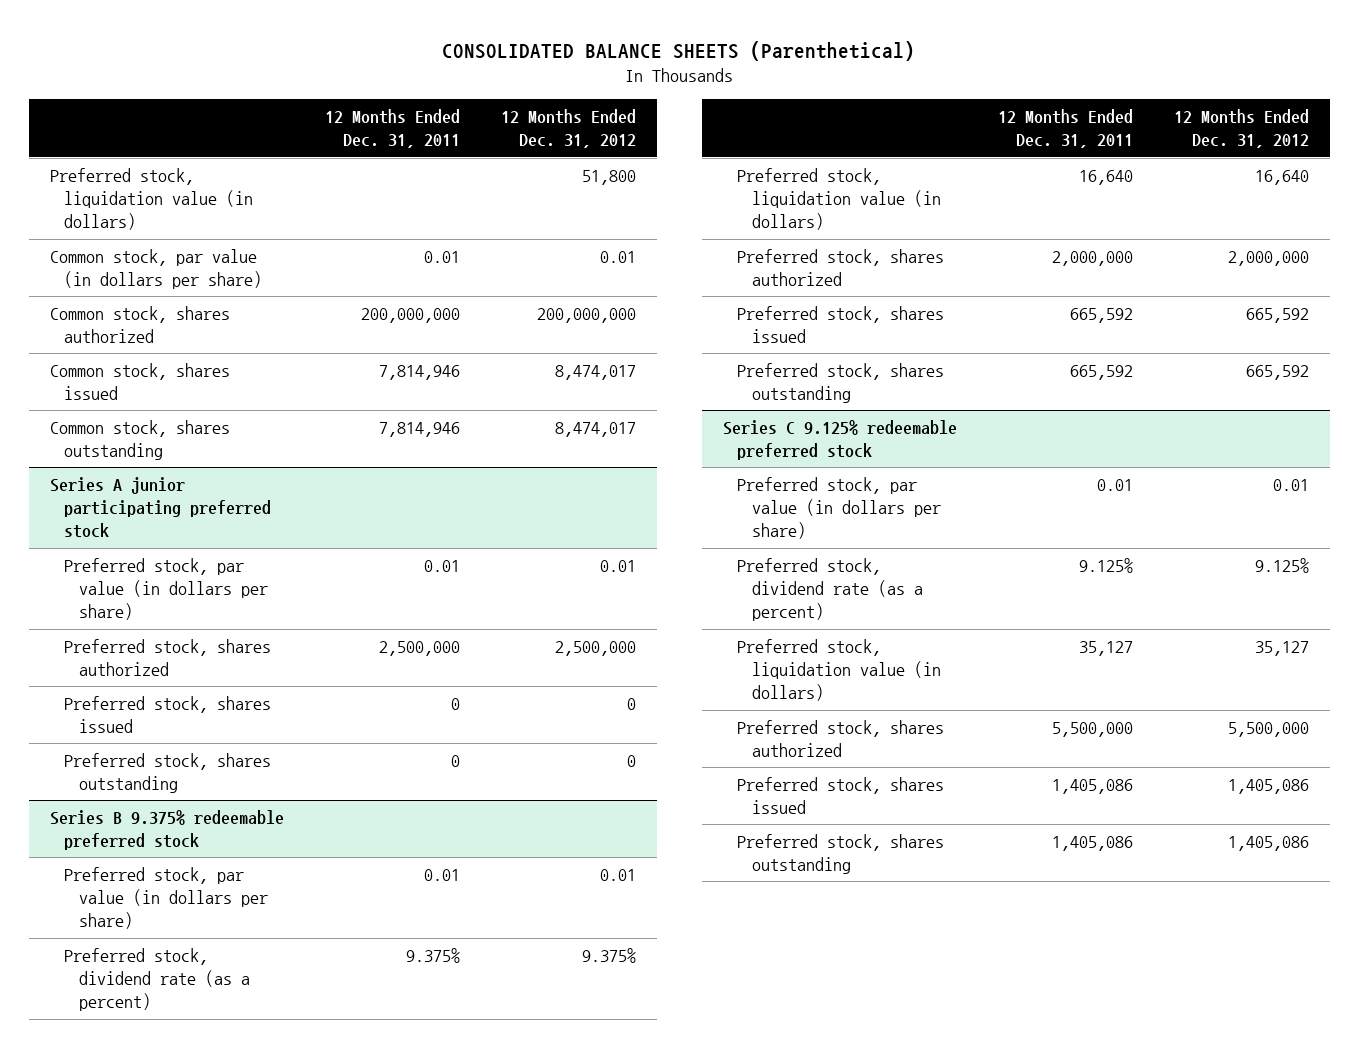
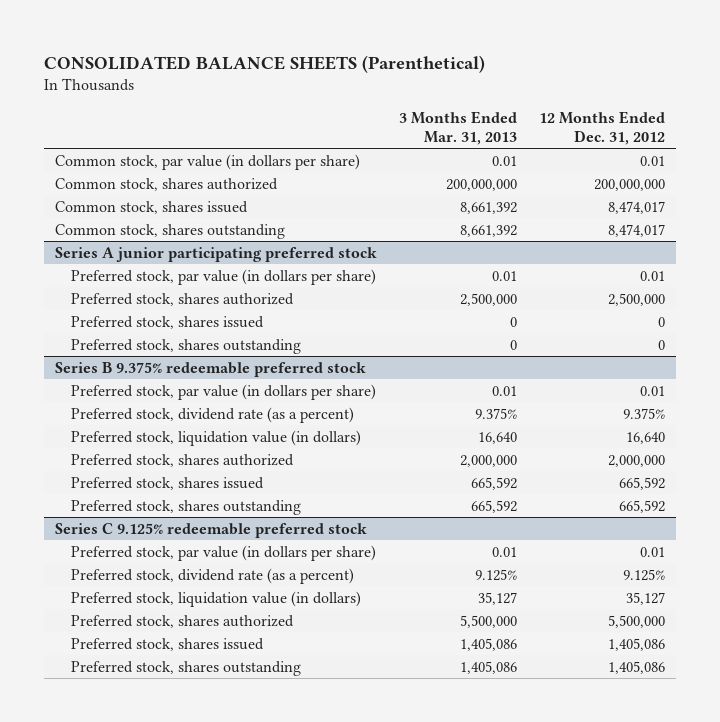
[324,109,460,149] 12 Months Ended Dec. 31, 2011 -> none
none -> [398,111,517,146] 3 Months Ended Mar. 31, 2013
[49,167,254,231] Preferred stock, liquidation value (in dollars) -> none

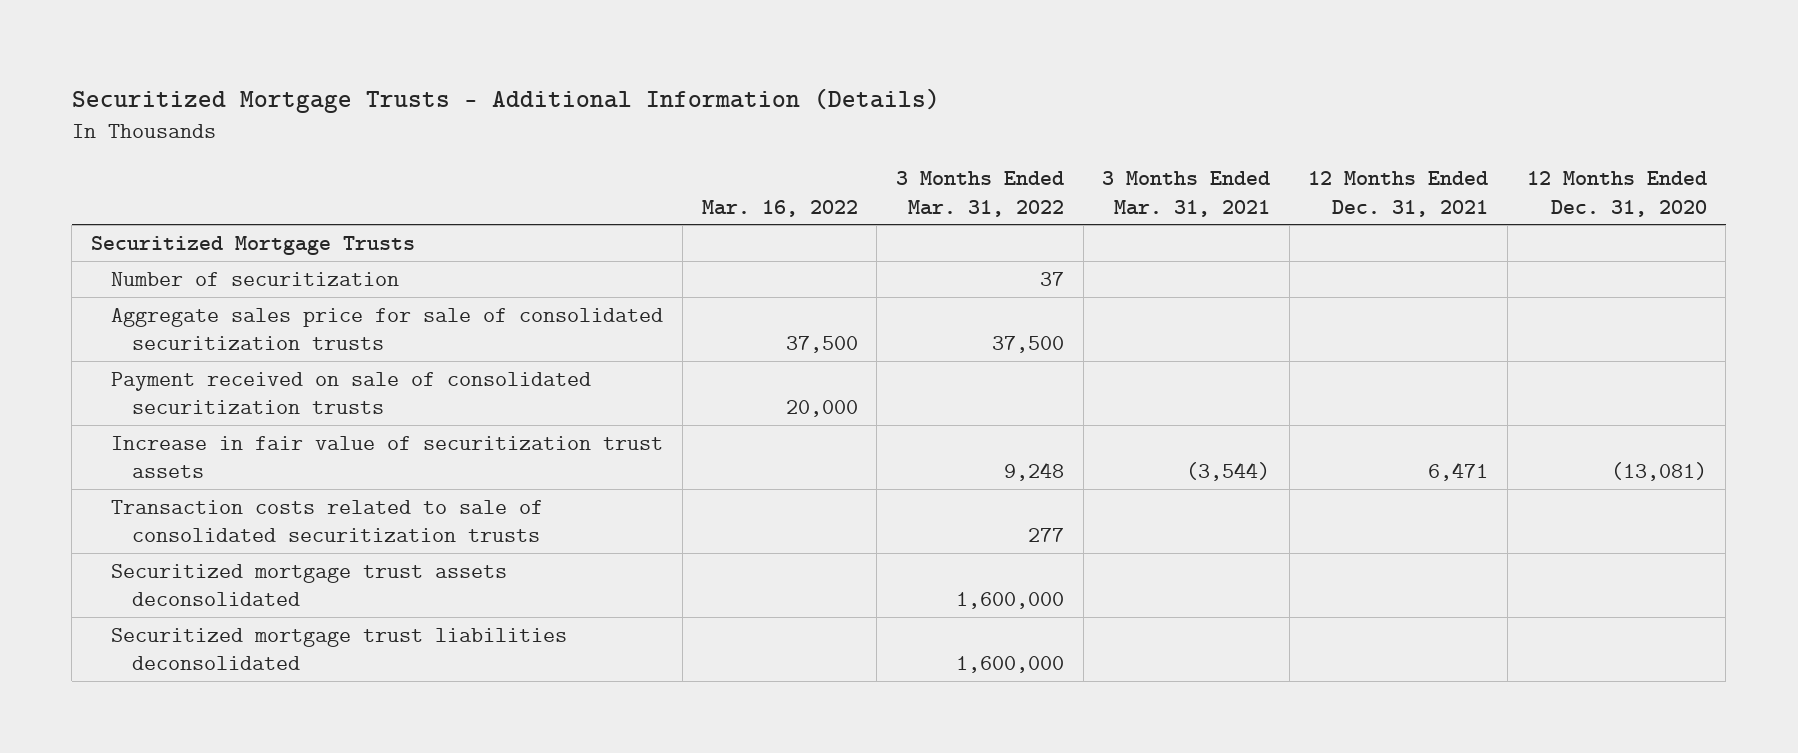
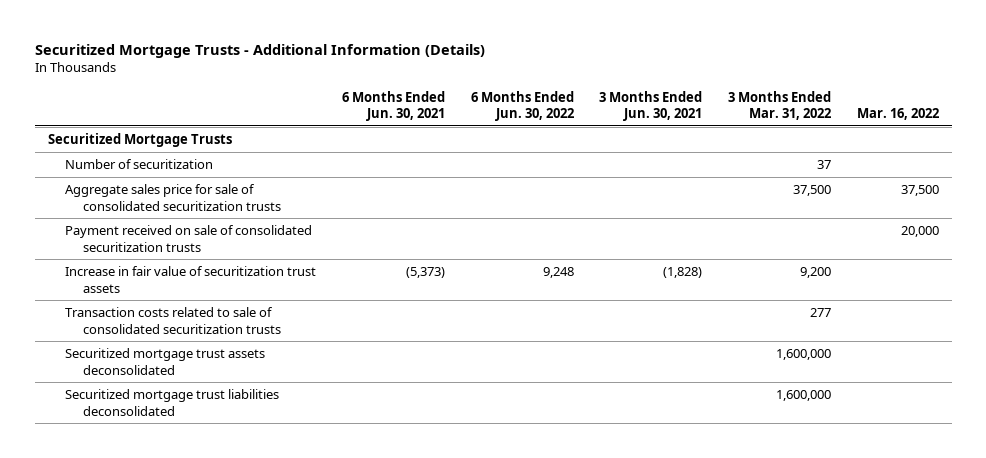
[1102,171,1271,217] 3 Months Ended Mar. 31, 2021 -> none
[1308,171,1489,217] 12 Months Ended Dec. 31, 2021 -> none
[1526,171,1707,217] 12 Months Ended Dec. 31, 2020 -> none
none -> [341,90,445,122] 6 Months Ended Jun. 30, 2021
none -> [470,90,574,122] 6 Months Ended Jun. 30, 2022
none -> [599,90,703,122] 3 Months Ended Jun. 30, 2021
[1003,462,1064,482] 9,248 -> [799,267,831,279] 9,200

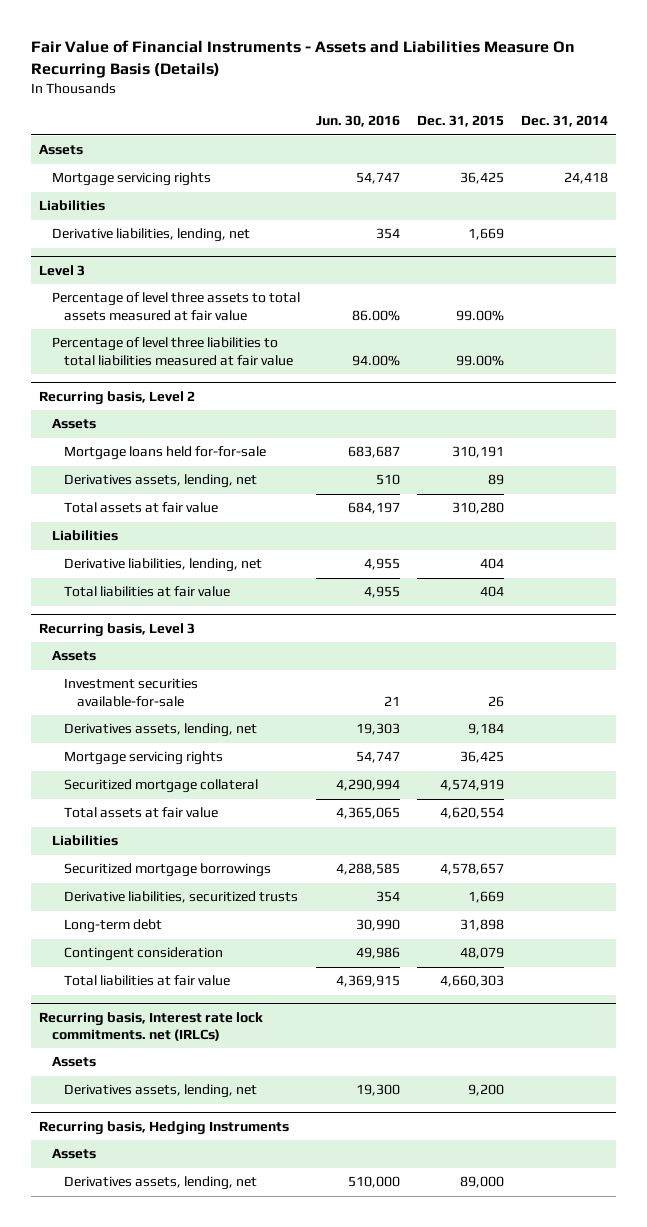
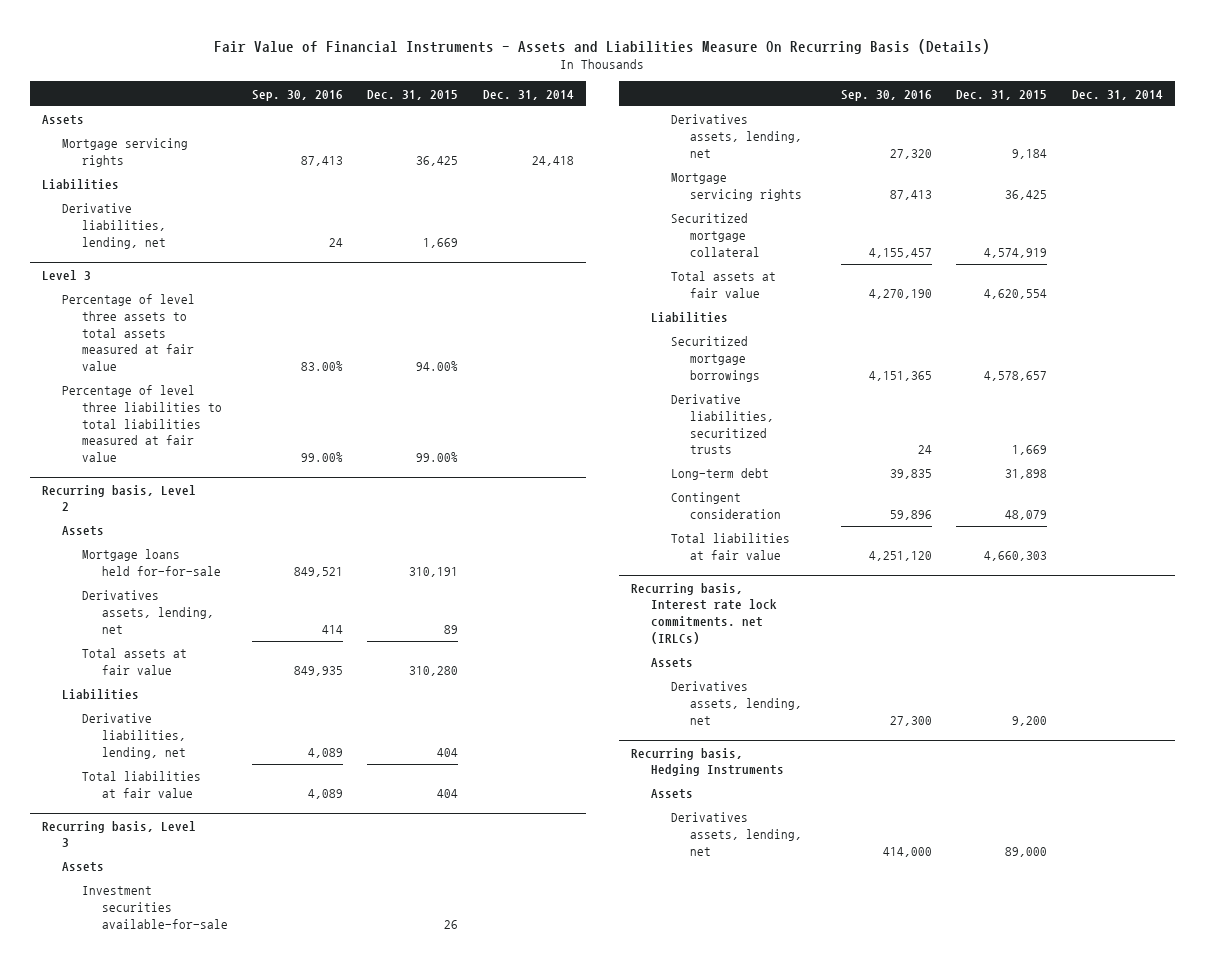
[316,115,401,128] Jun. 30, 2016 -> none
none -> [252,89,344,101] Sep. 30, 2016
[456,309,505,321] 99.00% -> [416,360,459,371] 94.00%

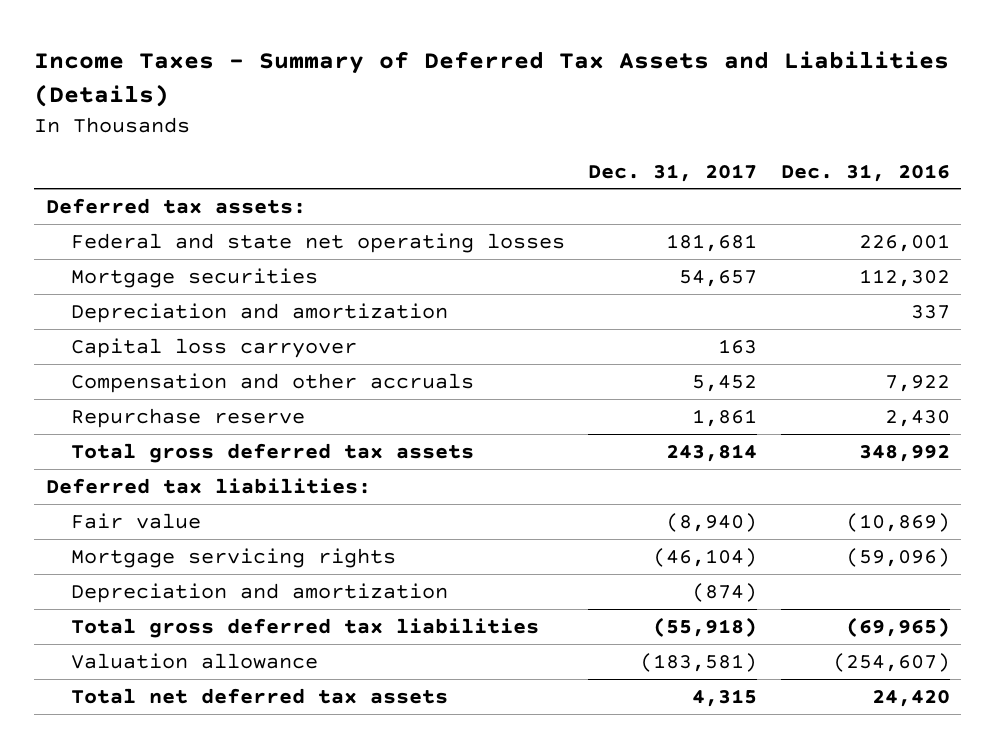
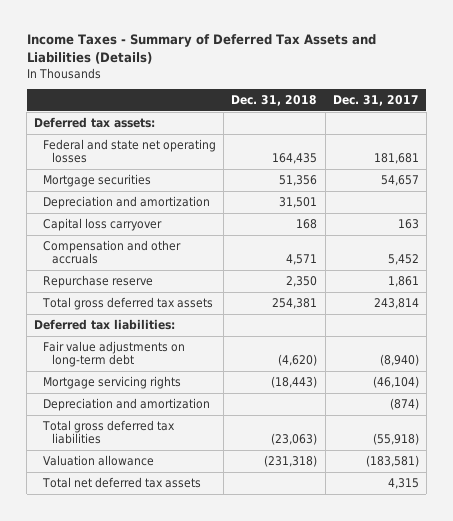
[780,163,950,182] Dec. 31, 2016 -> none
none -> [231,94,318,106] Dec. 31, 2018
[71,512,202,529] Fair value -> [43,341,186,368] Fair value adjustments on long-term debt

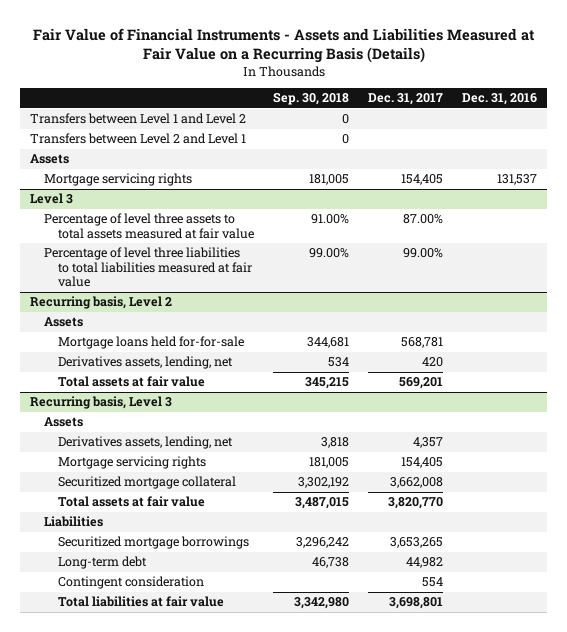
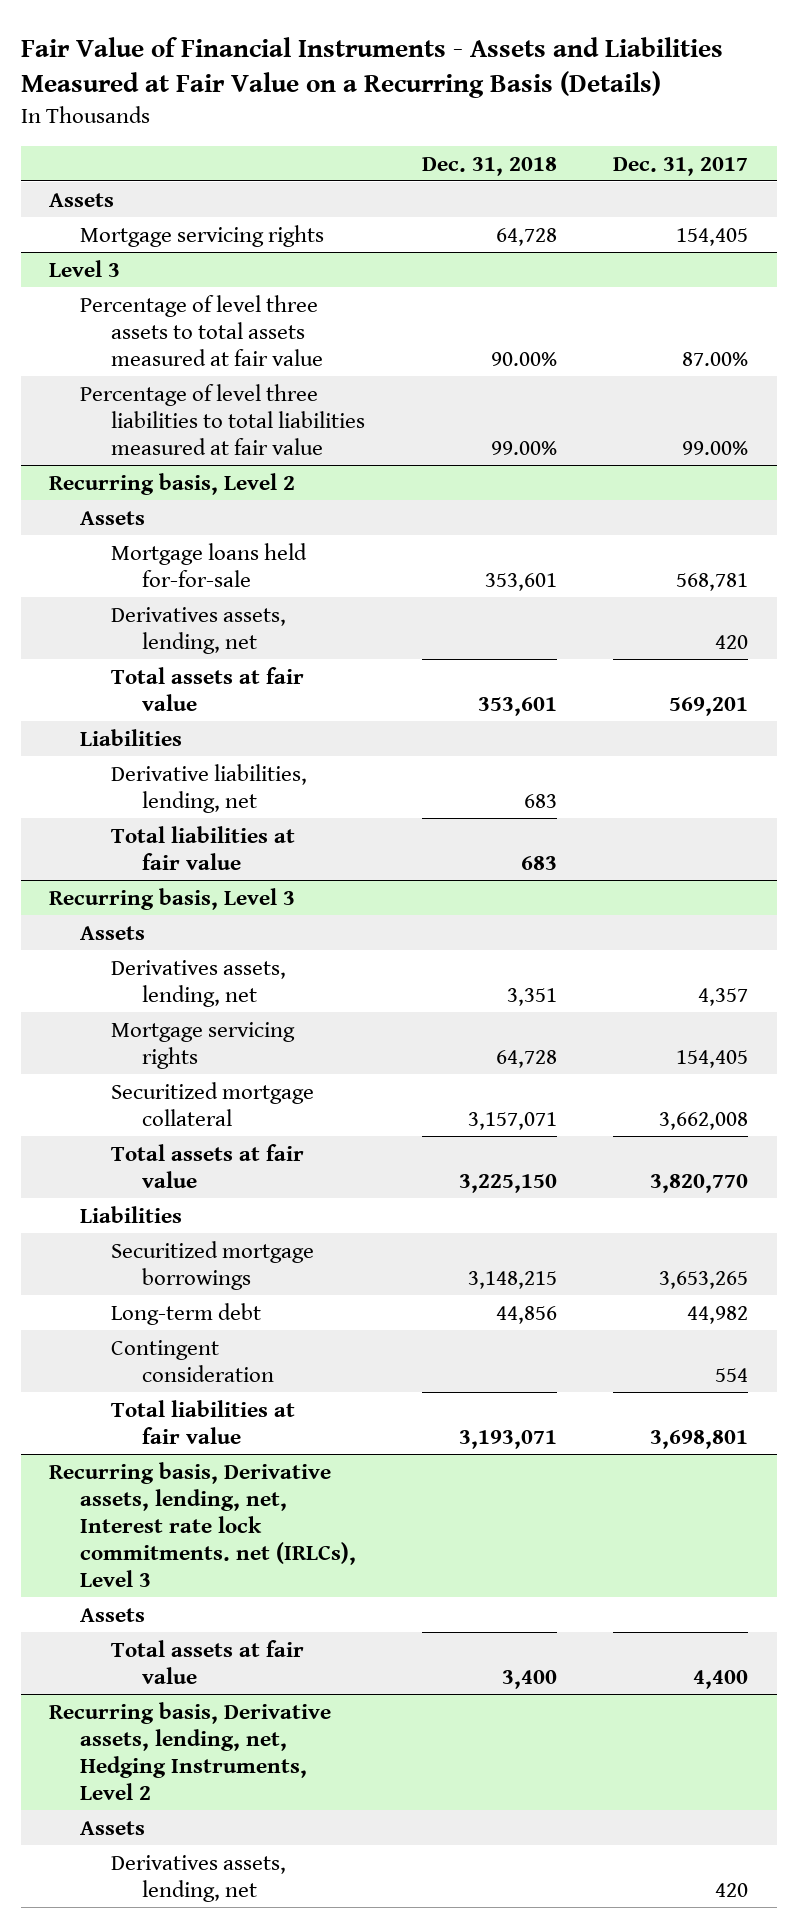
[273,92,350,106] Sep. 30, 2018 -> none
[462,93,538,106] Dec. 31, 2016 -> none
none -> [421,156,557,176] Dec. 31, 2018
[29,113,246,125] Transfers between Level 1 and Level 2 -> none
[29,133,246,145] Transfers between Level 2 and Level 1 -> none
none -> [80,728,183,746] Liabilities
none -> [110,763,307,813] Derivative liabilities, lending, net
none -> [110,825,295,870] Total liabilities at fair value
none -> [49,1461,357,1588] Recurring basis, Derivative assets, lending, net, Interest rate lock commitments. net (IRLCs), Level 3
none -> [80,1607,146,1622] Assets
none -> [110,1639,304,1684] Total assets at fair value
none -> [49,1701,332,1801] Recurring basis, Derivative assets, lending, net, Hedging Instruments, Level 2
none -> [80,1820,146,1835] Assets
none -> [110,1854,286,1902] Derivatives assets, lending, net

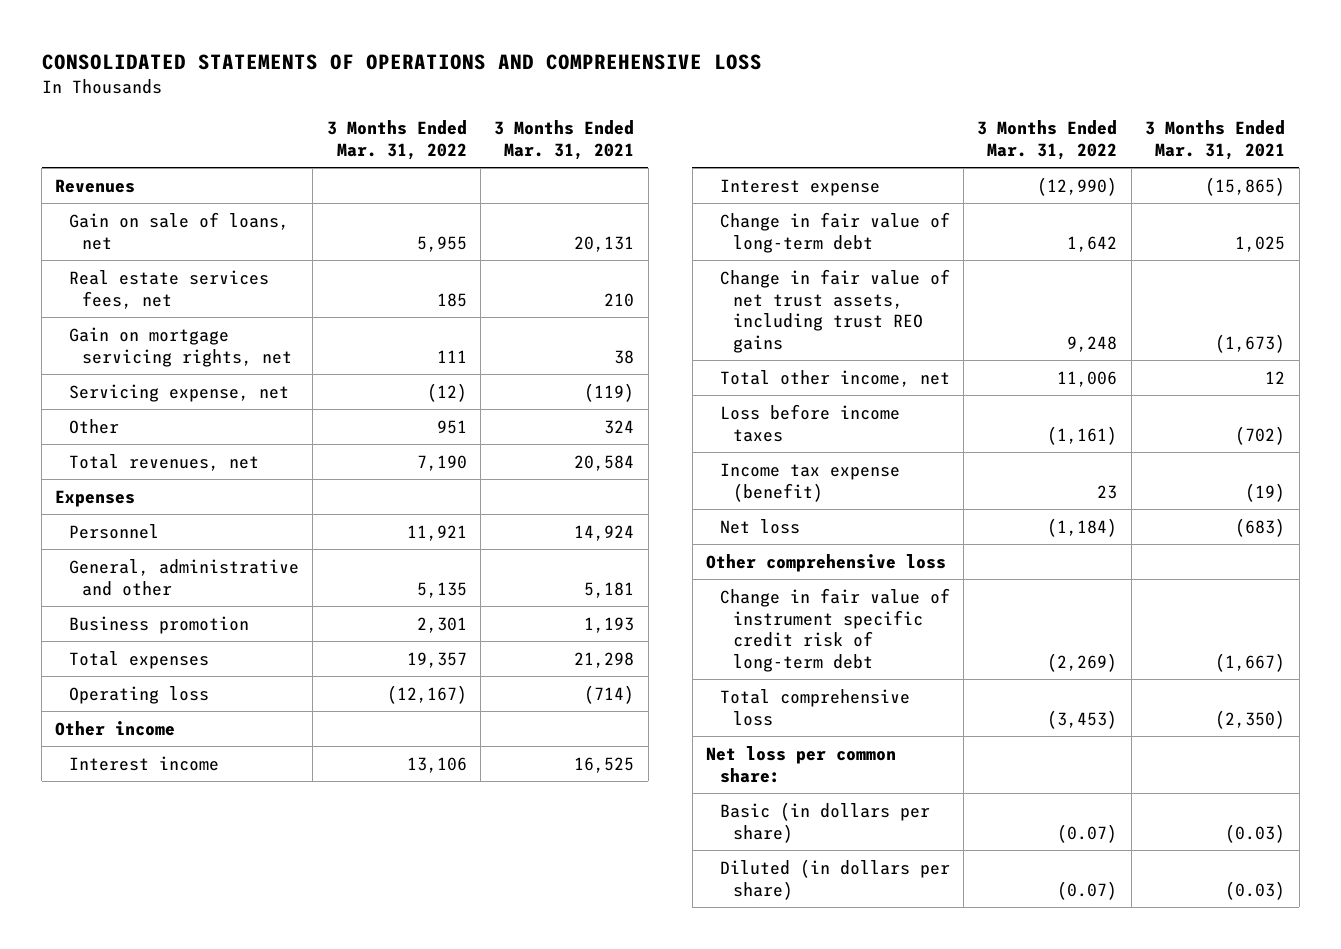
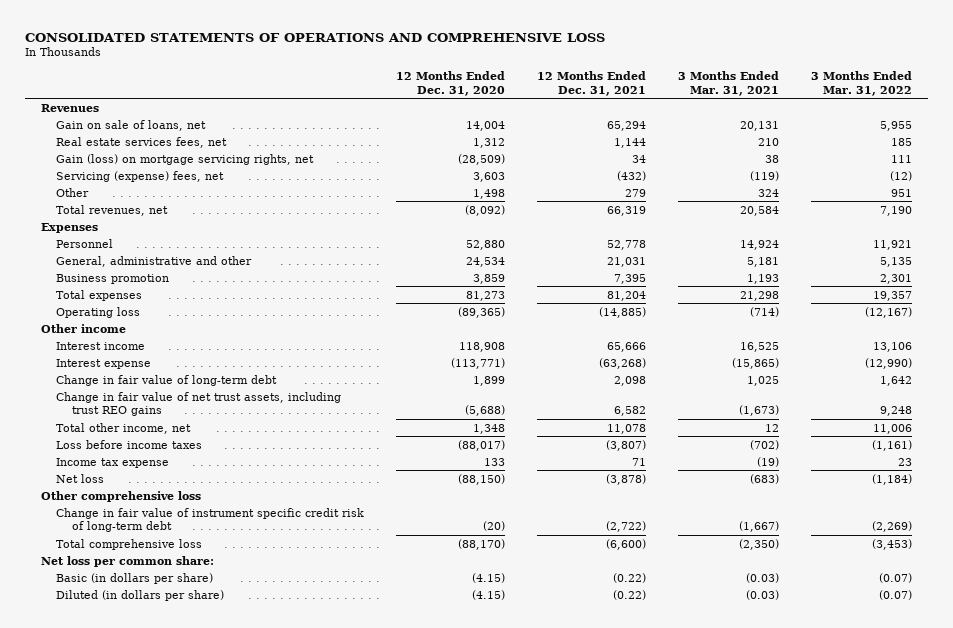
none -> [396,71,506,96] 12 Months Ended Dec. 31, 2020
none -> [537,71,647,96] 12 Months Ended Dec. 31, 2021
[68,326,293,367] Gain on mortgage servicing rights, net -> [56,153,315,165] Gain (loss) on mortgage servicing rights, net
[68,383,289,402] Servicing expense, net -> [56,170,225,182] Servicing (expense) fees, net
[719,462,900,502] Income tax expense (benefit) -> [56,457,170,468] Income tax expense

